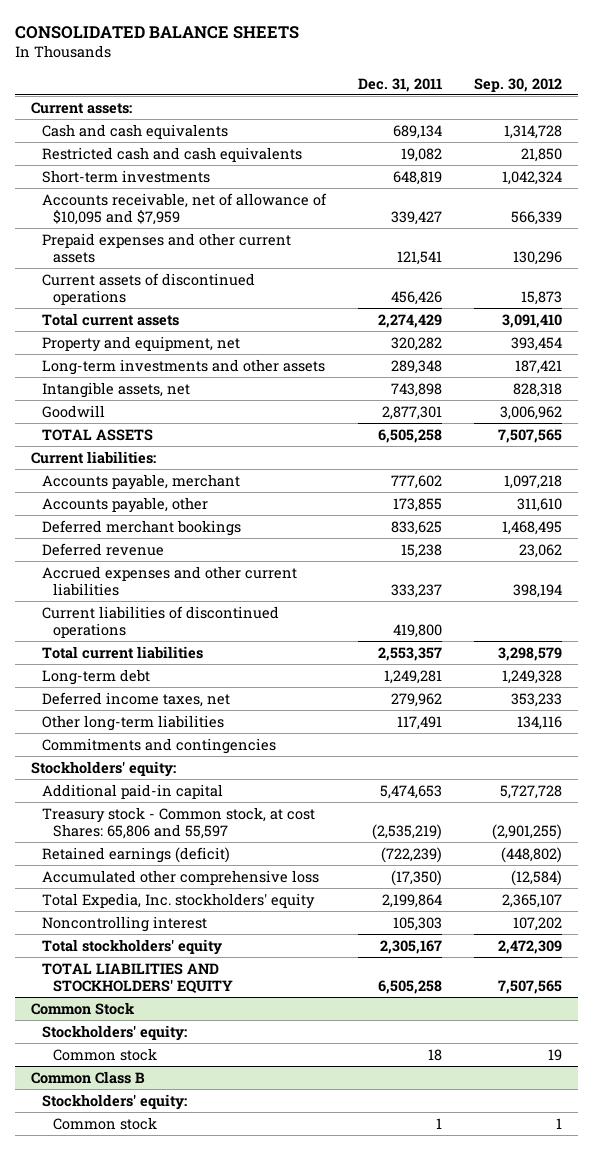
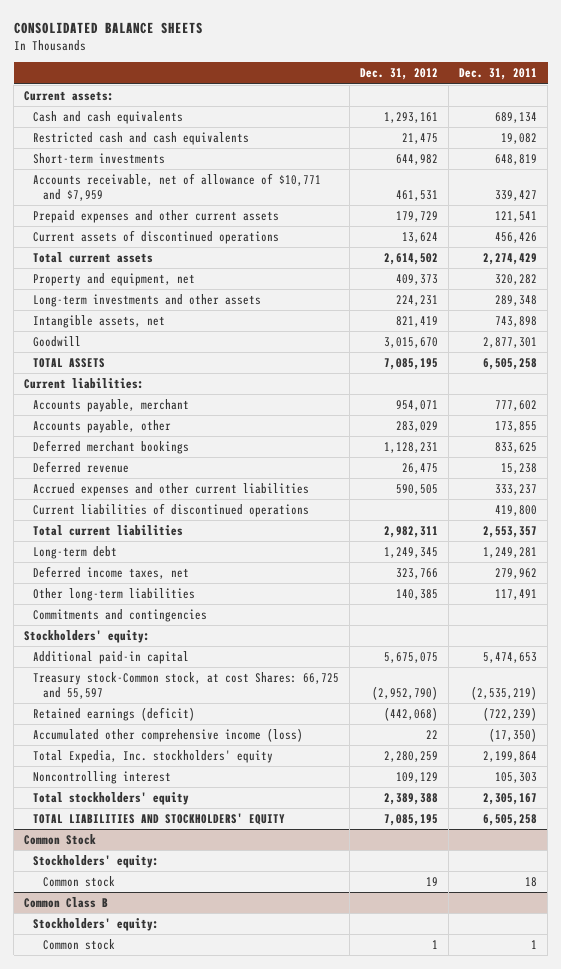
[473,77,562,92] Sep. 30, 2012 -> none
none -> [360,68,439,81] Dec. 31, 2012
[42,192,328,225] Accounts receivable, net of allowance of $10,095 and $7,959 -> [33,173,322,201] Accounts receivable, net of allowance of $10,771 and $7,959
[42,806,316,839] Treasury stock - Common stock, at cost Shares: 65,806 and 55,597 -> [33,672,340,699] Treasury stock-Common stock, at cost Shares: 66,725 and 55,597
[42,869,320,885] Accumulated other comprehensive loss -> [33,728,304,743] Accumulated other comprehensive income (loss)

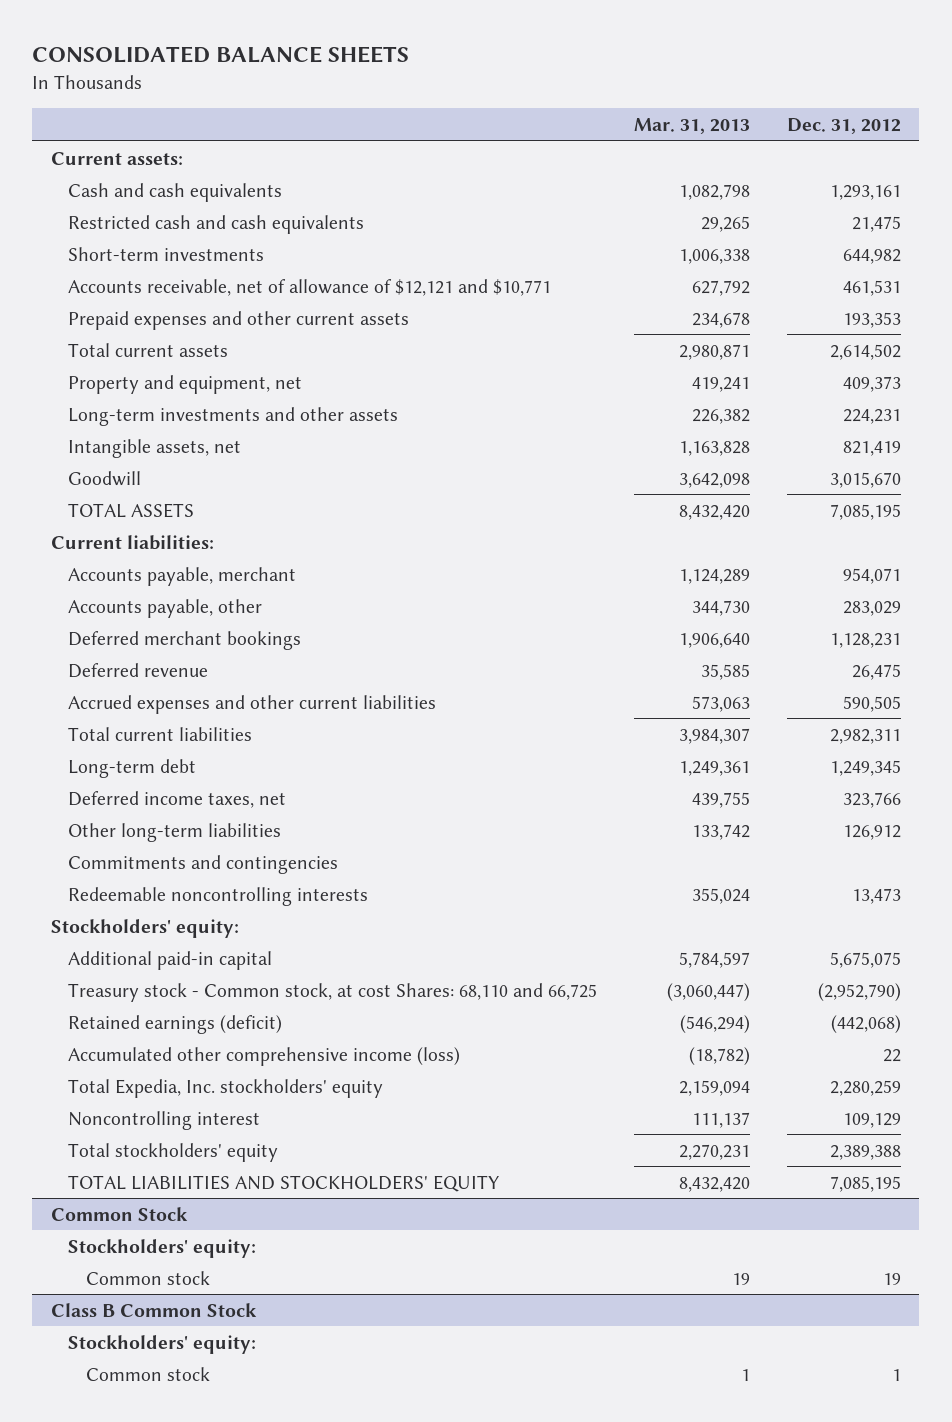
[459,68,538,81] Dec. 31, 2011 -> none
none -> [634,117,751,134] Mar. 31, 2013
[33,230,280,245] Current assets of discontinued operations -> none
[33,173,322,201] Accounts receivable, net of allowance of $10,771 and $7,959 -> [68,278,552,296] Accounts receivable, net of allowance of $12,121 and $10,771
[396,211,439,223] 179,729 -> [842,311,901,328] 193,353
[33,503,310,518] Current liabilities of discontinued operations -> none
[396,589,439,601] 140,385 -> [842,824,901,840] 126,912
none -> [68,886,369,906] Redeemable noncontrolling interests
[33,672,340,699] Treasury stock-Common stock, at cost Shares: 66,725 and 55,597 -> [68,982,598,1002] Treasury stock - Common stock, at cost Shares: 68,110 and 66,725
[24,897,109,909] Common Class B -> [50,1302,257,1317] Class B Common Stock

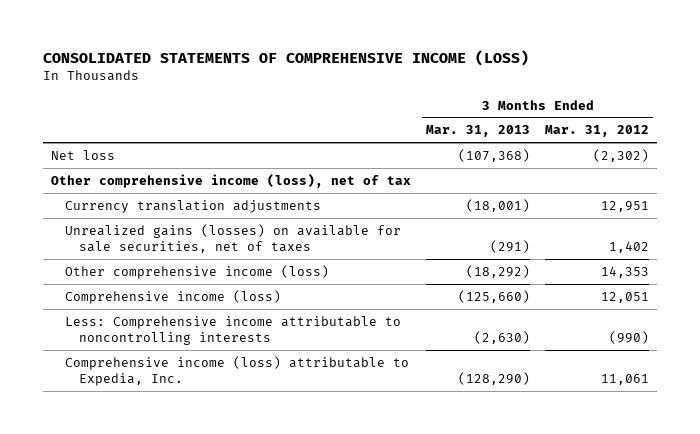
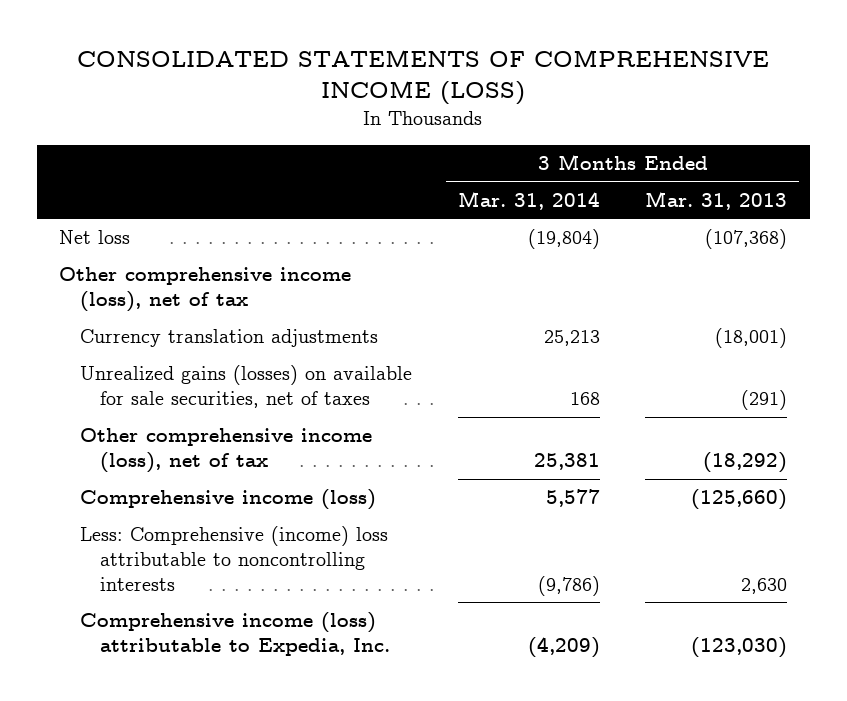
[545,125,650,138] Mar. 31, 2012 -> none
none -> [457,190,600,210] Mar. 31, 2014
[64,264,329,279] Other comprehensive income (loss) -> [79,428,372,474] Other comprehensive income (loss), net of tax
[64,315,401,345] Less: Comprehensive income attributable to noncontrolling interests -> [79,526,388,592] Less: Comprehensive (income) loss attributable to noncontrolling interests
[474,330,531,344] (2,630) -> [741,578,788,595] 2,630
[458,371,531,385] (128,290) -> [691,637,788,659] (123,030)

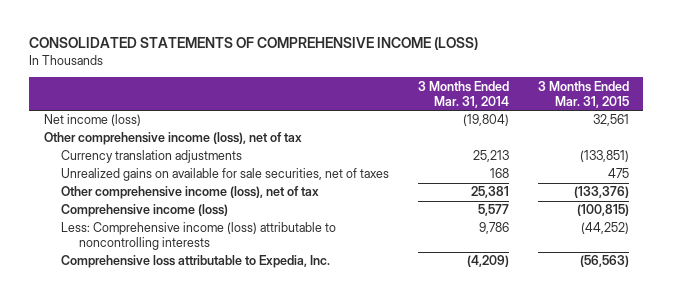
[645,190,788,210] Mar. 31, 2013 -> none
none -> [537,80,629,108] 3 Months Ended Mar. 31, 2015
[59,230,131,245] Net loss -> [43,114,141,127] Net income (loss)
[79,365,412,409] Unrealized gains (losses) on available for sale securities, net of taxes -> [61,168,390,182] Unrealized gains on available for sale securities, net of taxes
[79,526,388,592] Less: Comprehensive (income) loss attributable to noncontrolling interests -> [61,222,337,251] Less: Comprehensive income (loss) attributable to noncontrolling interests
[537,576,600,597] (9,786) -> [478,222,509,235] 9,786
[79,612,391,657] Comprehensive income (loss) attributable to Expedia, Inc. -> [61,255,331,269] Comprehensive loss attributable to Expedia, Inc.

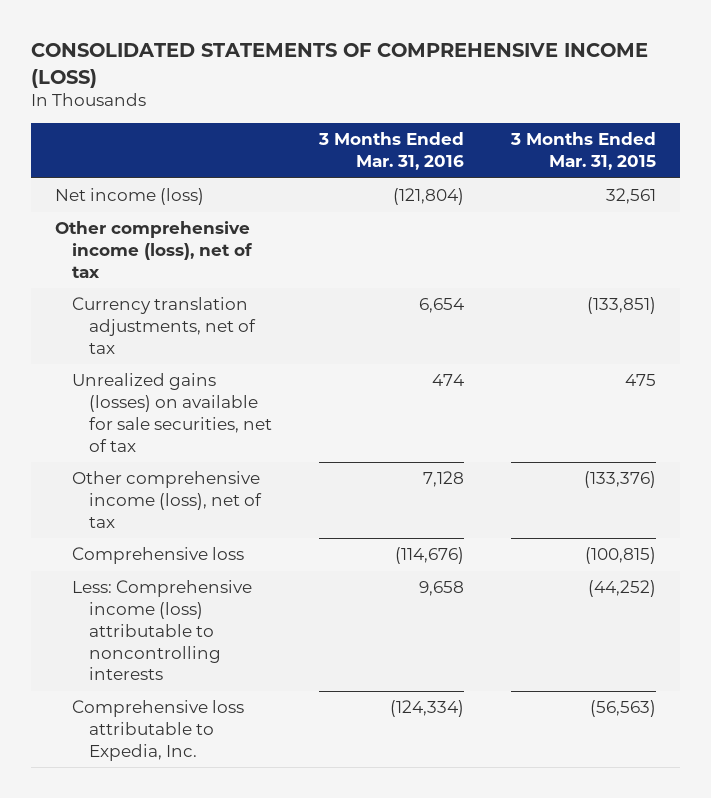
[417,80,509,108] 3 Months Ended Mar. 31, 2014 -> none
none -> [318,132,465,171] 3 Months Ended Mar. 31, 2016
[61,150,243,164] Currency translation adjustments -> [72,297,257,354] Currency translation adjustments, net of tax
[61,168,390,182] Unrealized gains on available for sale securities, net of taxes -> [72,373,273,452] Unrealized gains (losses) on available for sale securities, net of tax
[61,204,229,218] Comprehensive income (loss) -> [72,547,245,565] Comprehensive loss

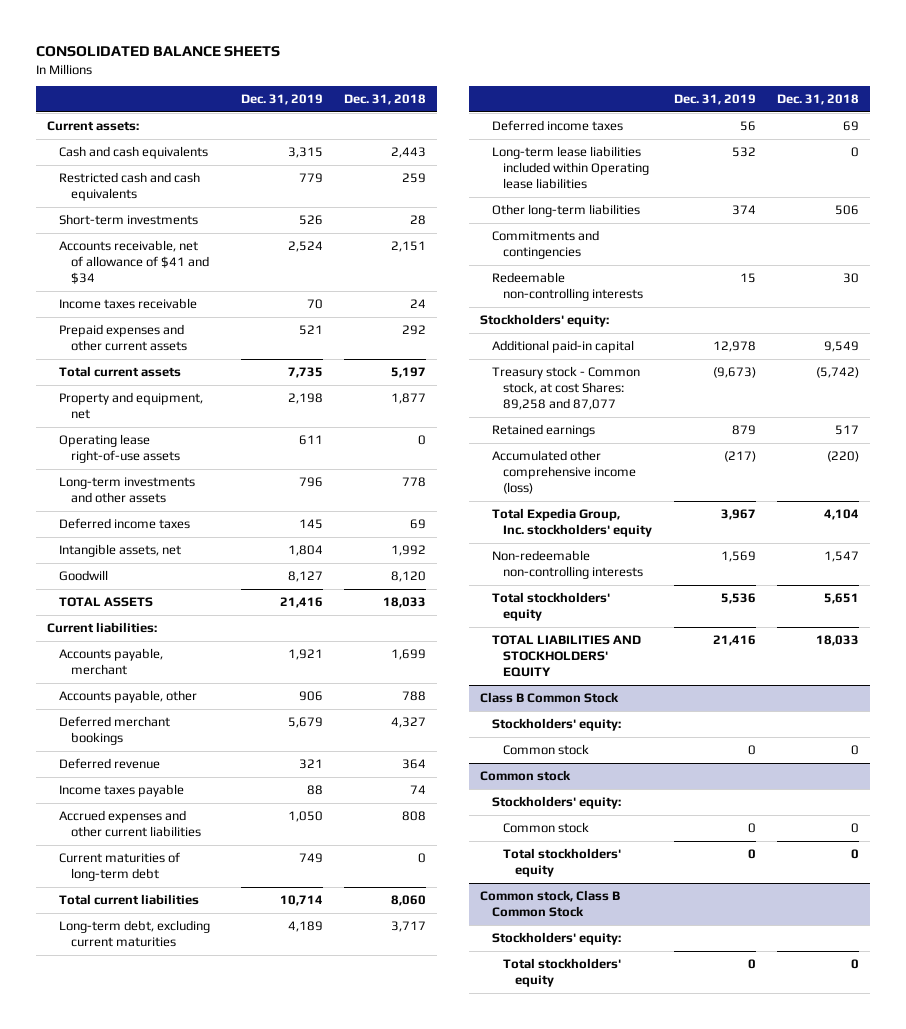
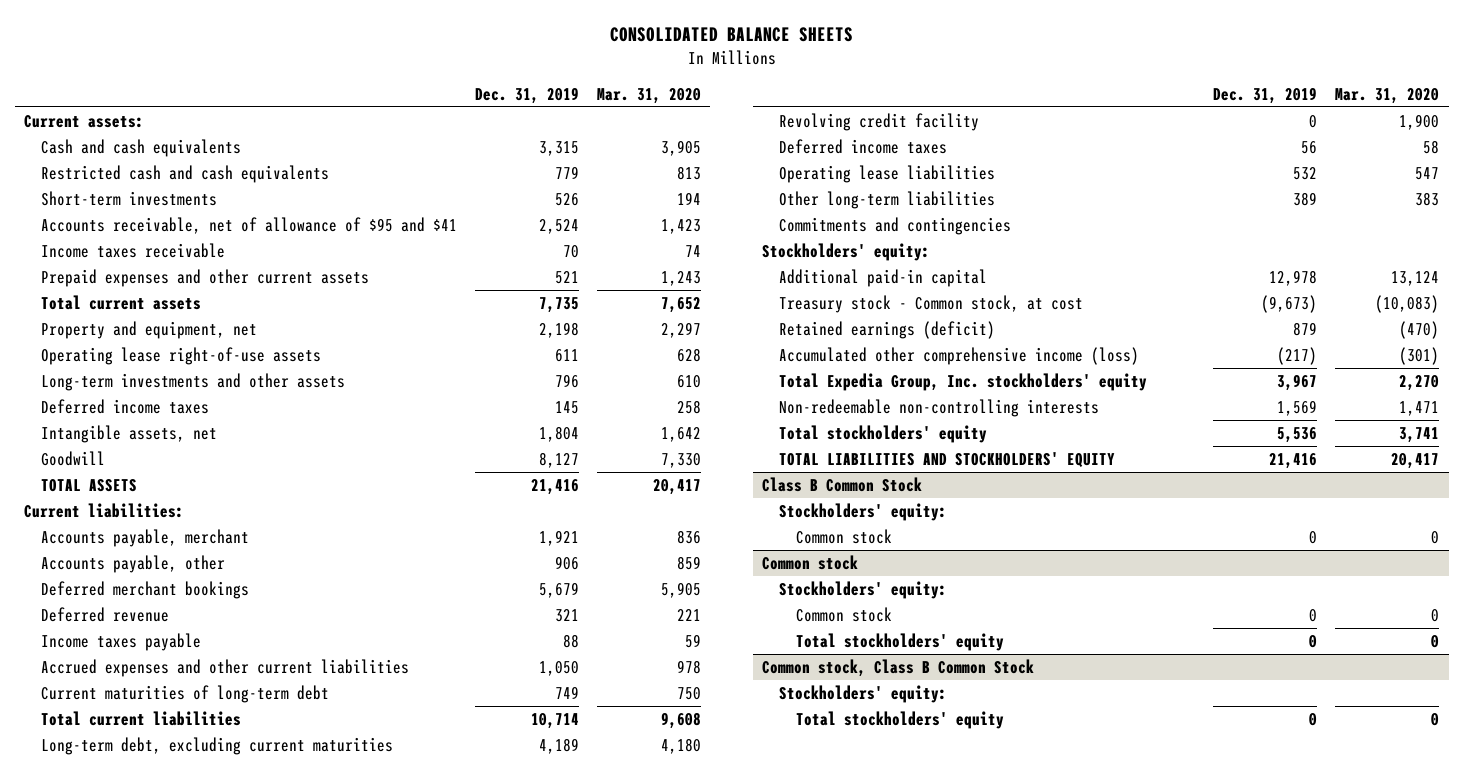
[344,94,427,106] Dec. 31, 2018 -> none
none -> [597,87,702,104] Mar. 31, 2020
[58,239,209,285] Accounts receivable, net of allowance of $41 and $34 -> [40,216,457,234] Accounts receivable, net of allowance of $95 and $41
none -> [778,112,979,131] Revolving credit facility
[491,145,650,190] Long-term lease liabilities included within Operating lease liabilities -> [778,164,995,183] Operating lease liabilities
[731,204,756,215] 374 -> [1293,191,1318,206] 389
[491,271,644,302] Redeemable non-controlling interests -> none
[491,365,640,411] Treasury stock - Common stock, at cost Shares: 89,258 and 87,077 -> [778,294,1083,313] Treasury stock - Common stock, at cost
[491,423,595,437] Retained earnings -> [778,320,995,339] Retained earnings (deficit)

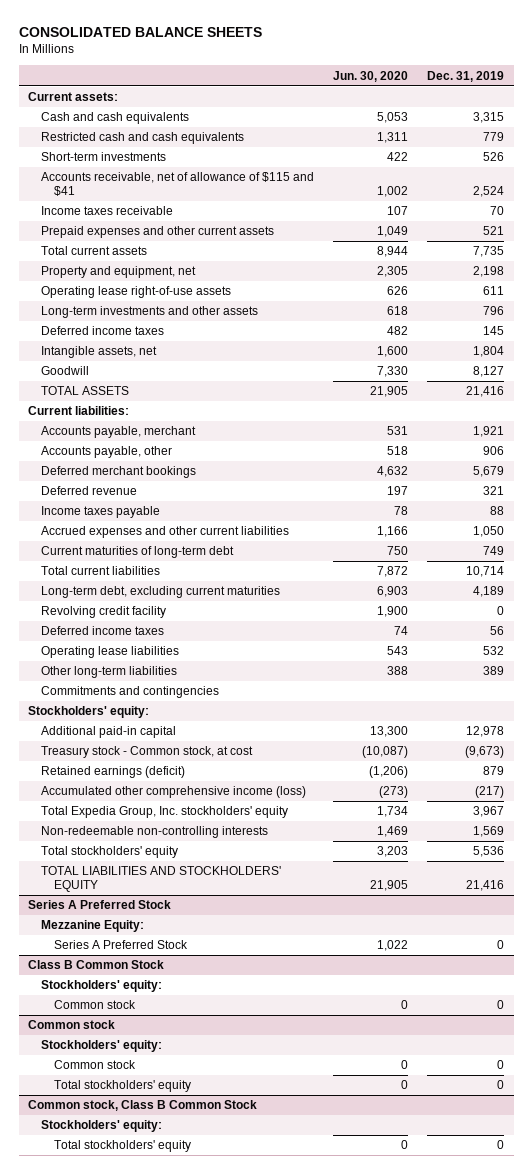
[597,87,702,104] Mar. 31, 2020 -> none
none -> [332,70,408,82] Jun. 30, 2020
[40,216,457,234] Accounts receivable, net of allowance of $95 and $41 -> [40,172,314,197] Accounts receivable, net of allowance of $115 and $41
none -> [28,900,172,910] Series A Preferred Stock
none -> [40,920,144,933] Mezzanine Equity:
none -> [53,940,188,950] Series A Preferred Stock

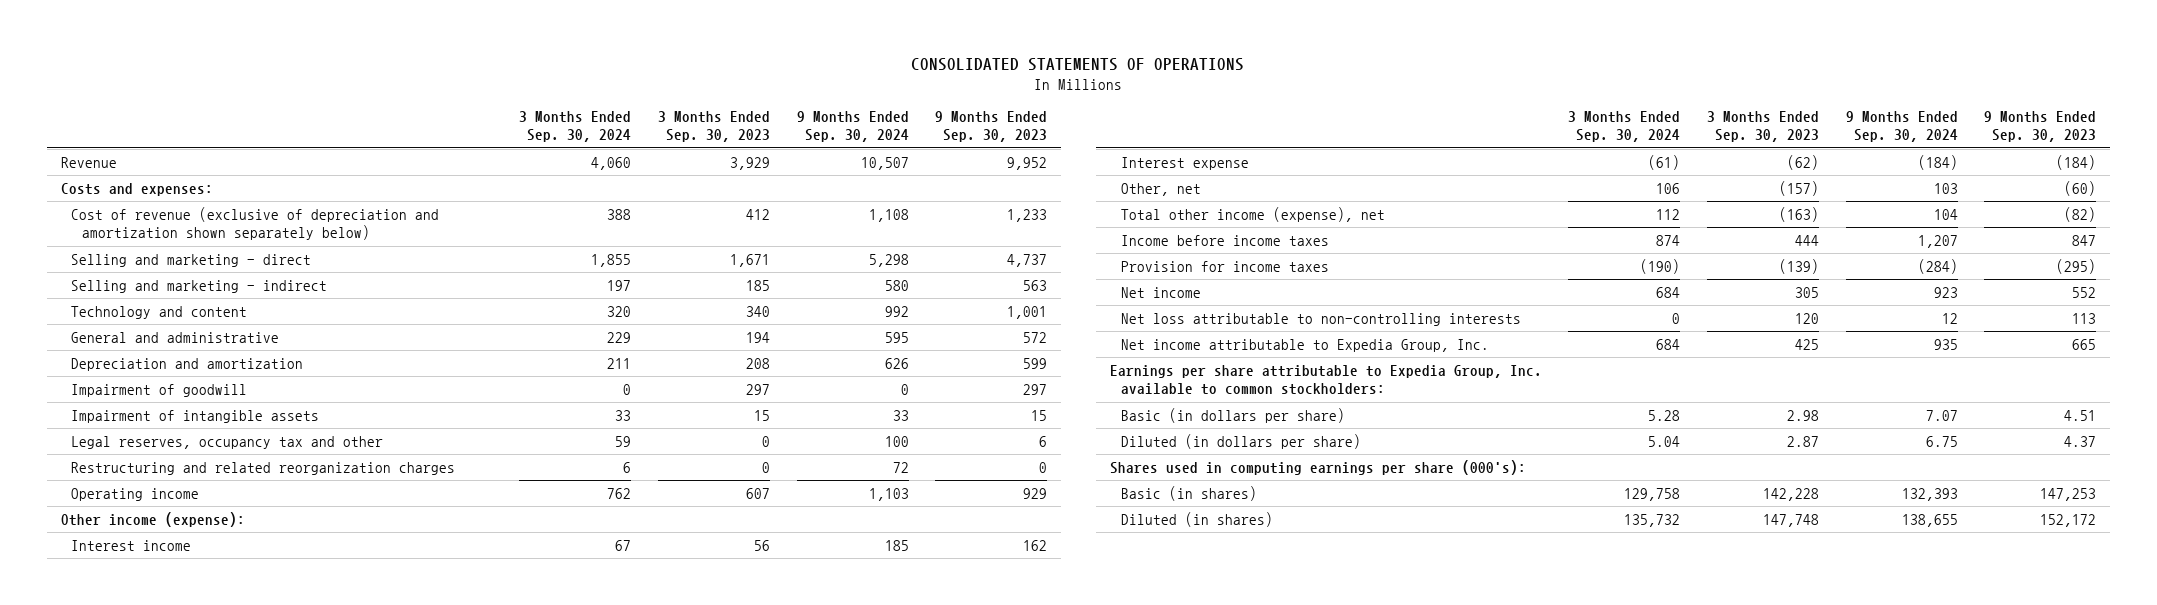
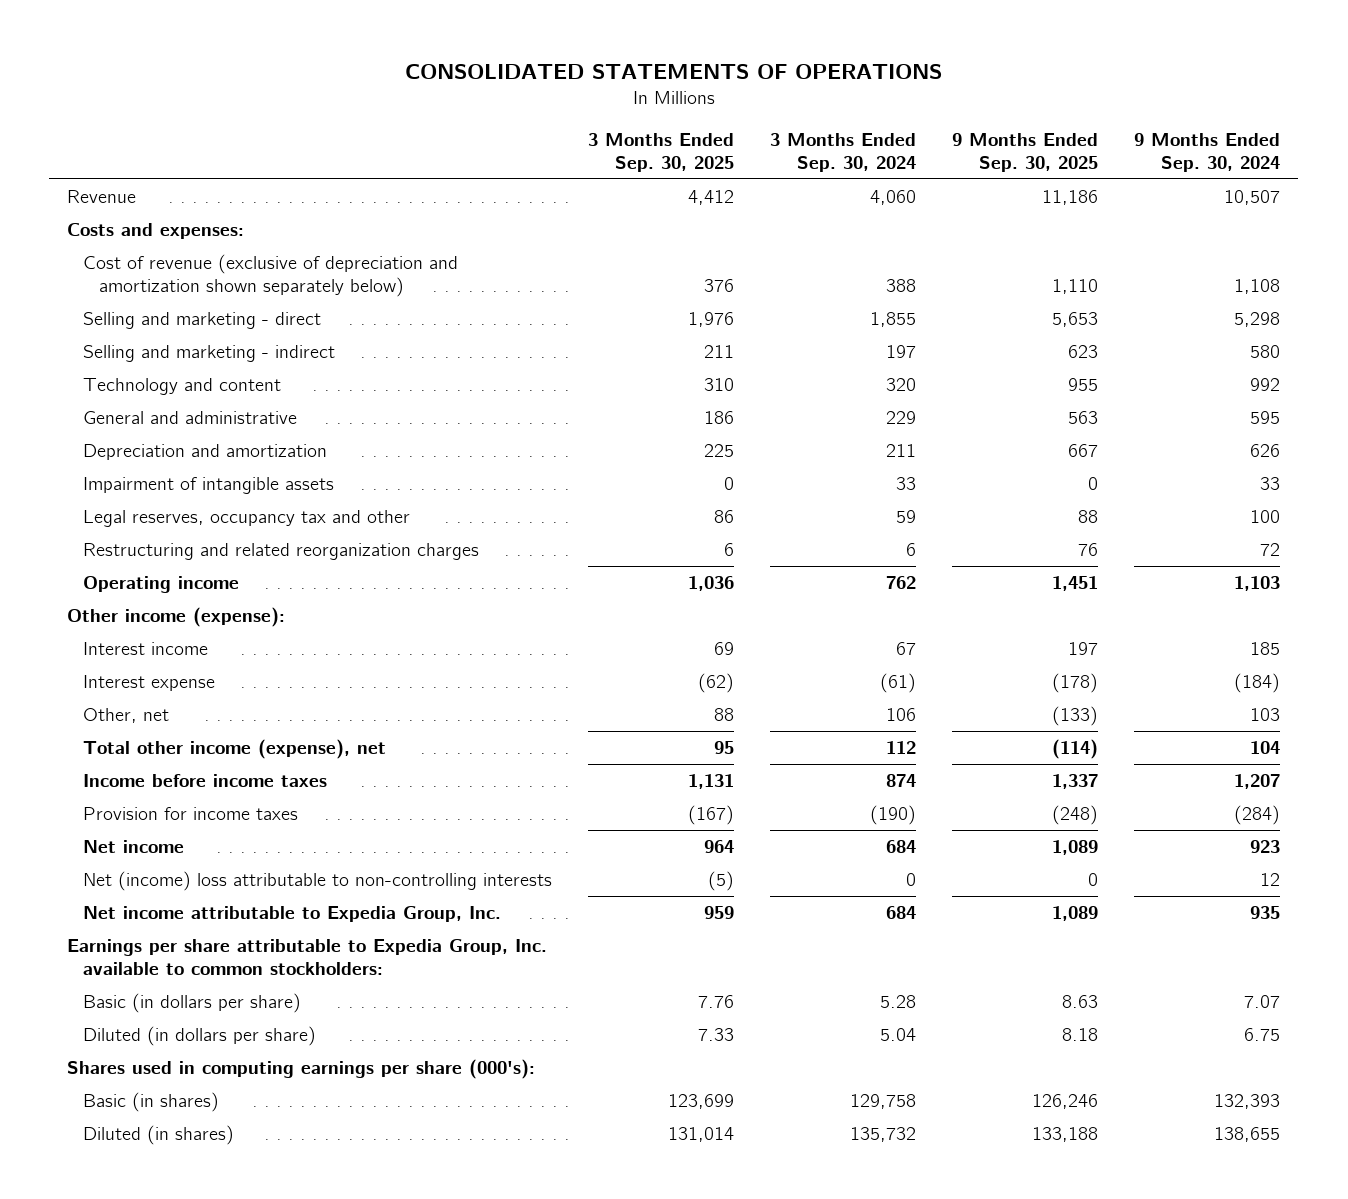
[657,110,770,143] 3 Months Ended Sep. 30, 2023 -> none
[935,110,1048,143] 9 Months Ended Sep. 30, 2023 -> none
none -> [588,132,735,172] 3 Months Ended Sep. 30, 2025
none -> [952,132,1099,172] 9 Months Ended Sep. 30, 2025
[71,383,248,397] Impairment of goodwill -> none
[1120,312,1521,326] Net loss attributable to non-controlling interests -> [83,870,553,891] Net (income) loss attributable to non-controlling interests

